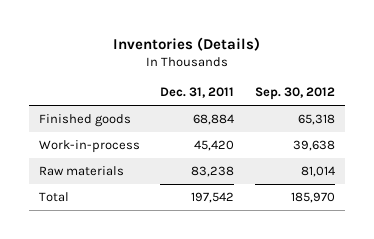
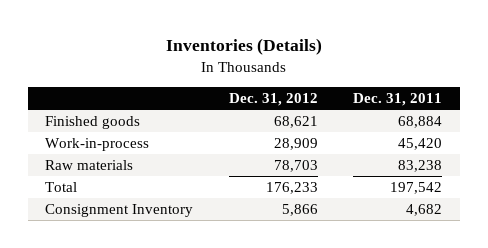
[254,87,335,101] Sep. 30, 2012 -> none
none -> [228,92,318,106] Dec. 31, 2012
none -> [45,204,194,218] Consignment Inventory

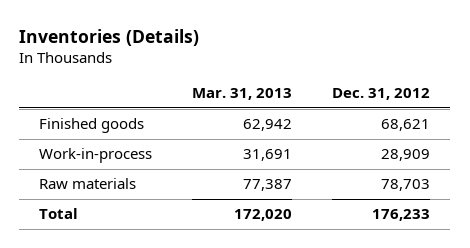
[353,92,443,106] Dec. 31, 2011 -> none
none -> [192,88,293,101] Mar. 31, 2013
[45,204,194,218] Consignment Inventory -> none

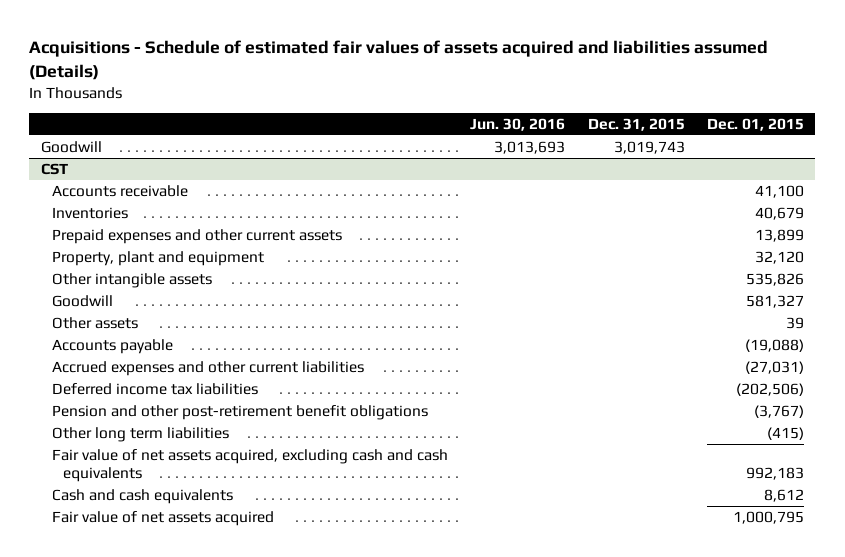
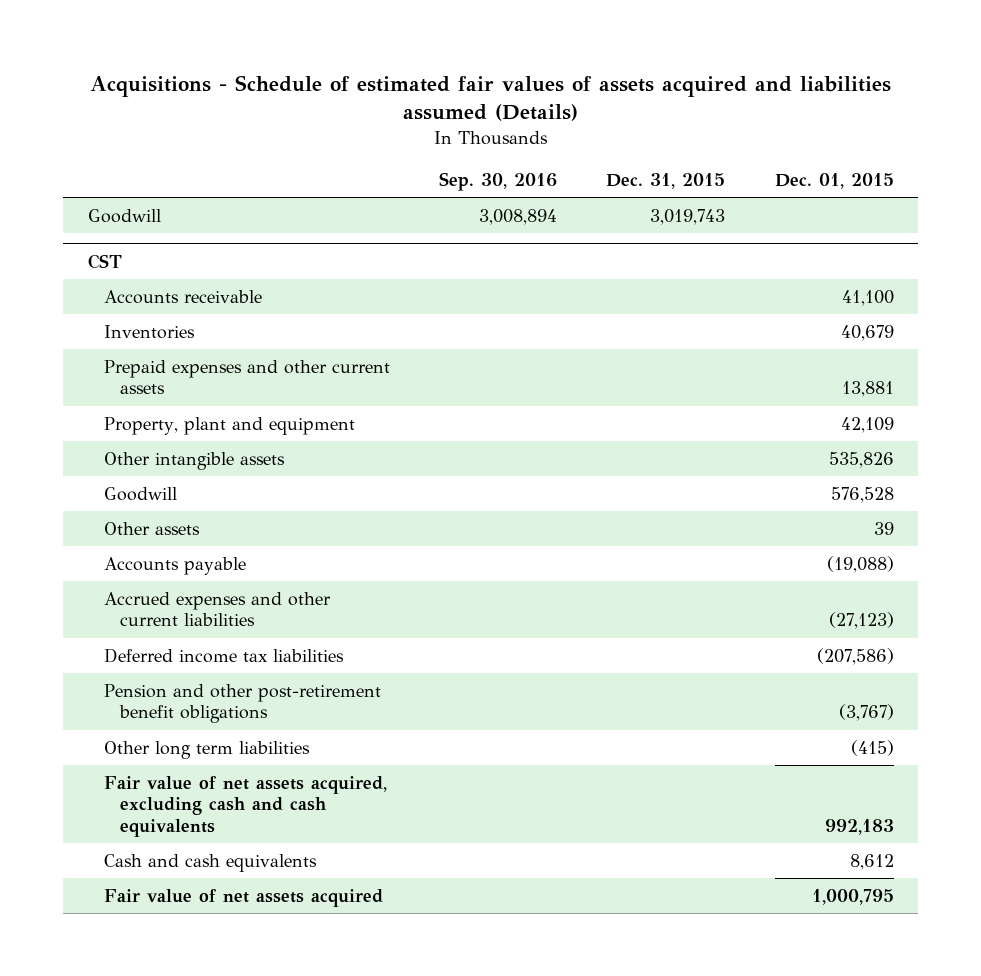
[470,117,566,131] Jun. 30, 2016 -> none
none -> [439,171,558,191] Sep. 30, 2016
[755,228,805,242] 13,899 -> [841,381,894,398] 13,881
[755,250,805,264] 32,120 -> [840,416,894,433] 42,109
[746,294,805,308] 581,327 -> [830,486,894,503] 576,528
[745,360,805,374] (27,031) -> [828,612,894,630] (27,123)
[736,382,805,396] (202,506) -> [816,647,894,665] (207,586)

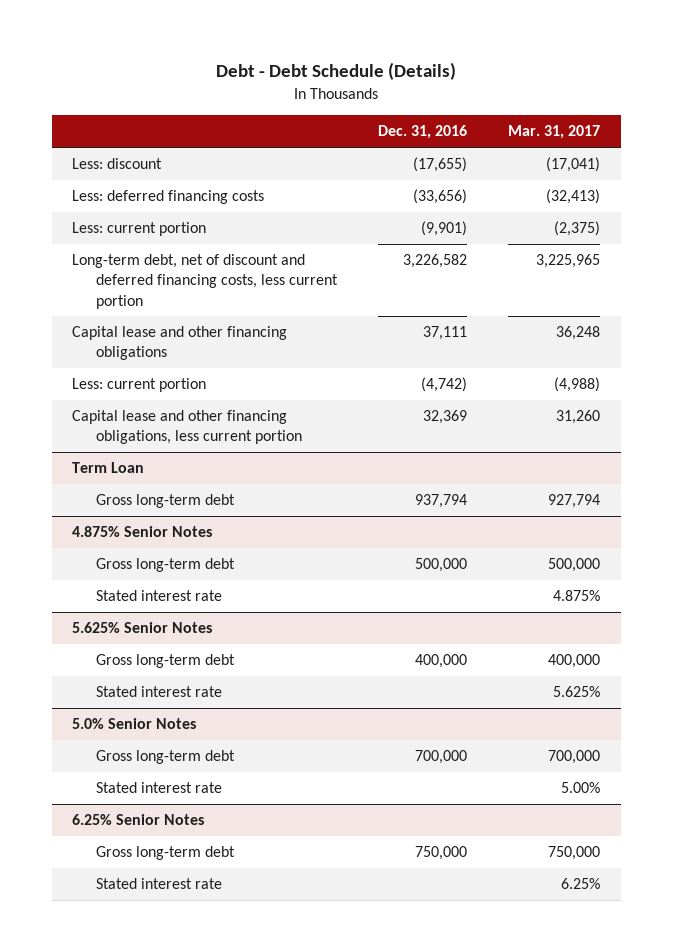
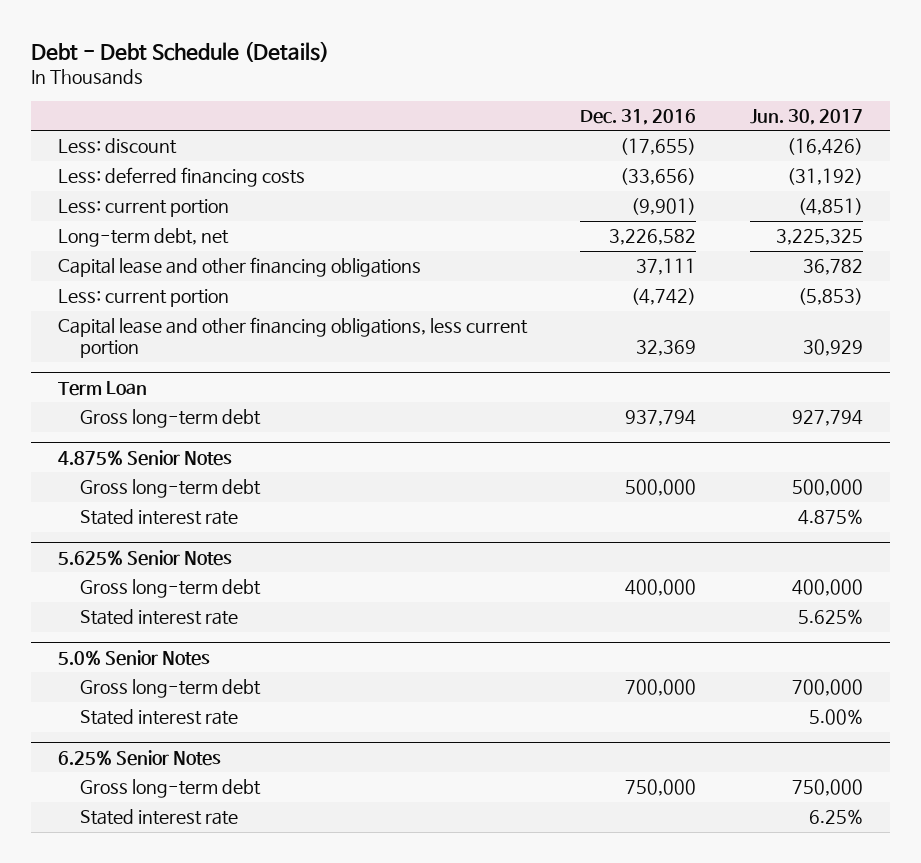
[508,125,601,140] Mar. 31, 2017 -> none
none -> [750,109,864,126] Jun. 30, 2017
[72,254,338,309] Long-term debt, net of discount and deferred financing costs, less current portion -> [57,228,229,248] Long-term debt, net

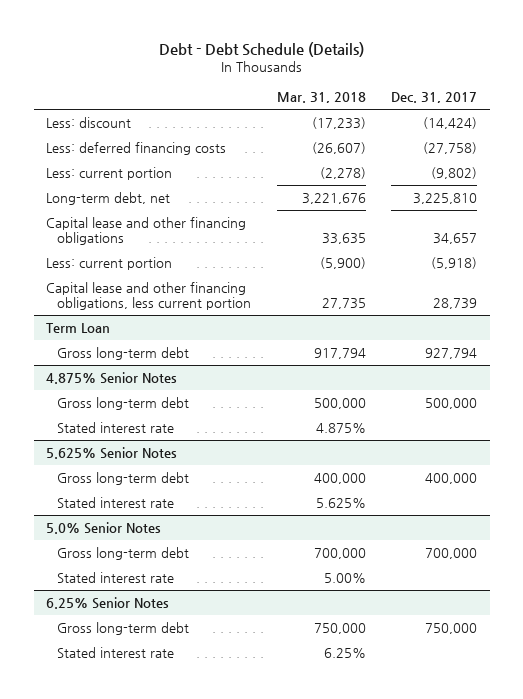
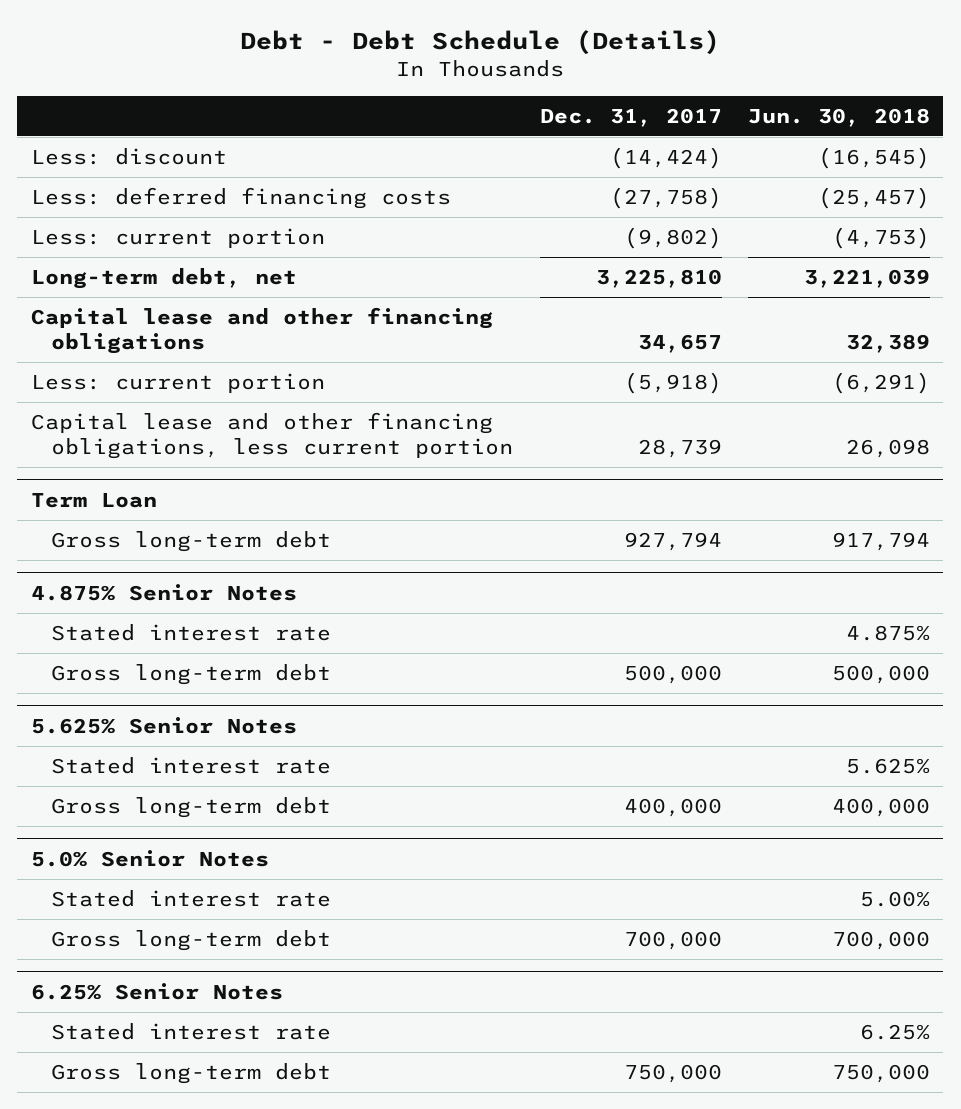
[276,92,366,104] Mar. 31, 2018 -> none
none -> [748,108,931,128] Jun. 30, 2018
[57,397,190,411] Gross long-term debt -> [51,663,332,685] Gross long-term debt
[57,472,190,486] Gross long-term debt -> [51,796,332,818] Gross long-term debt
[57,547,190,561] Gross long-term debt -> [51,929,332,951] Gross long-term debt
[57,622,190,636] Gross long-term debt -> [51,1062,332,1084] Gross long-term debt

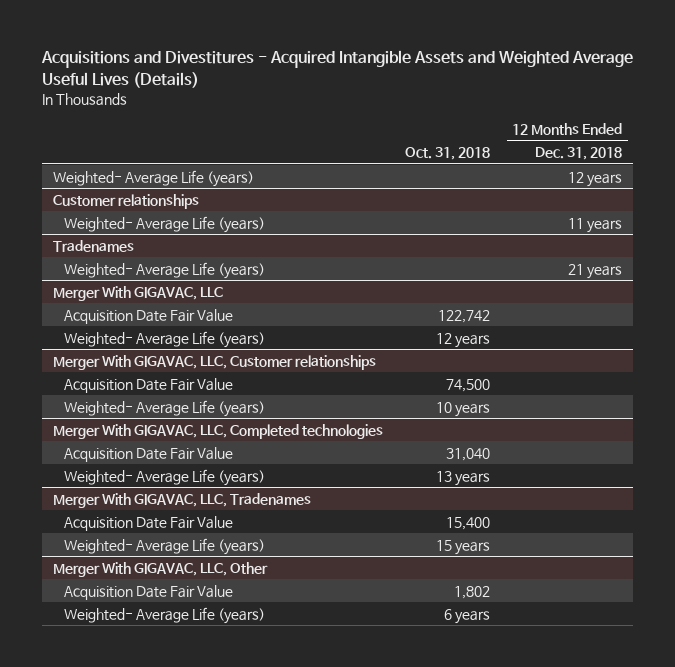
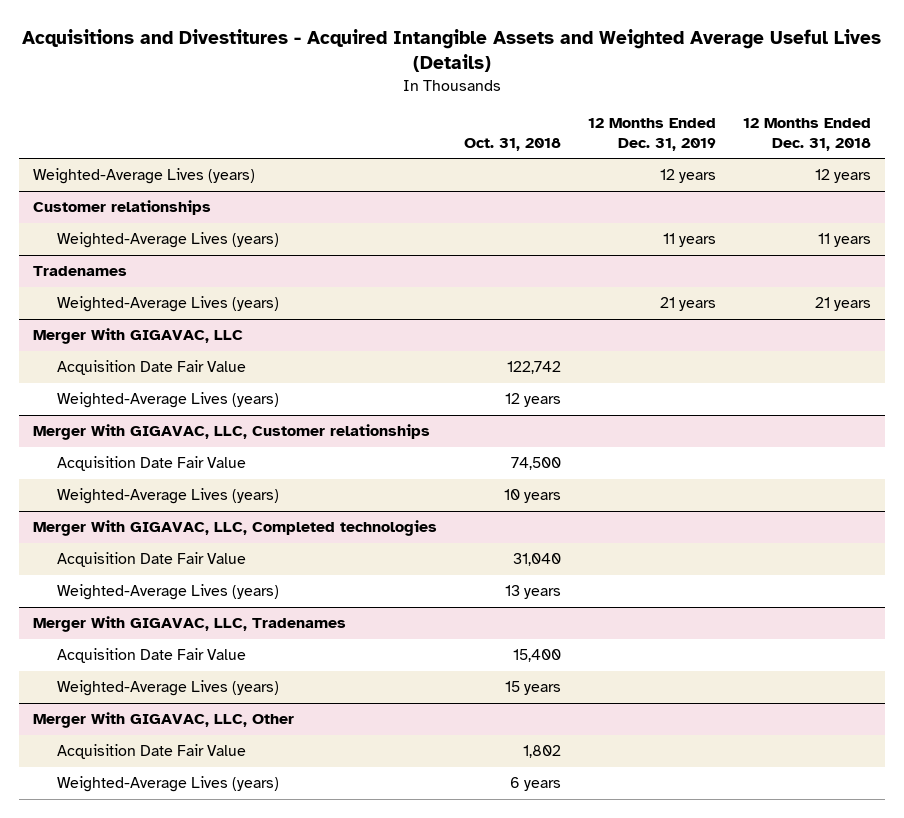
none -> [588,117,717,151] 12 Months Ended Dec. 31, 2019
[52,169,254,187] Weighted- Average Life (years) -> [32,168,255,185] Weighted-Average Lives (years)
[63,215,265,233] Weighted- Average Life (years) -> [57,232,280,249] Weighted-Average Lives (years)
[63,261,265,279] Weighted- Average Life (years) -> [57,296,280,313] Weighted-Average Lives (years)
[63,330,265,348] Weighted- Average Life (years) -> [57,392,280,409] Weighted-Average Lives (years)
[63,399,265,417] Weighted- Average Life (years) -> [57,488,280,505] Weighted-Average Lives (years)
[63,468,265,486] Weighted- Average Life (years) -> [57,584,280,601] Weighted-Average Lives (years)
[63,537,265,555] Weighted- Average Life (years) -> [57,680,280,697] Weighted-Average Lives (years)
[63,606,265,624] Weighted- Average Life (years) -> [57,776,280,793] Weighted-Average Lives (years)

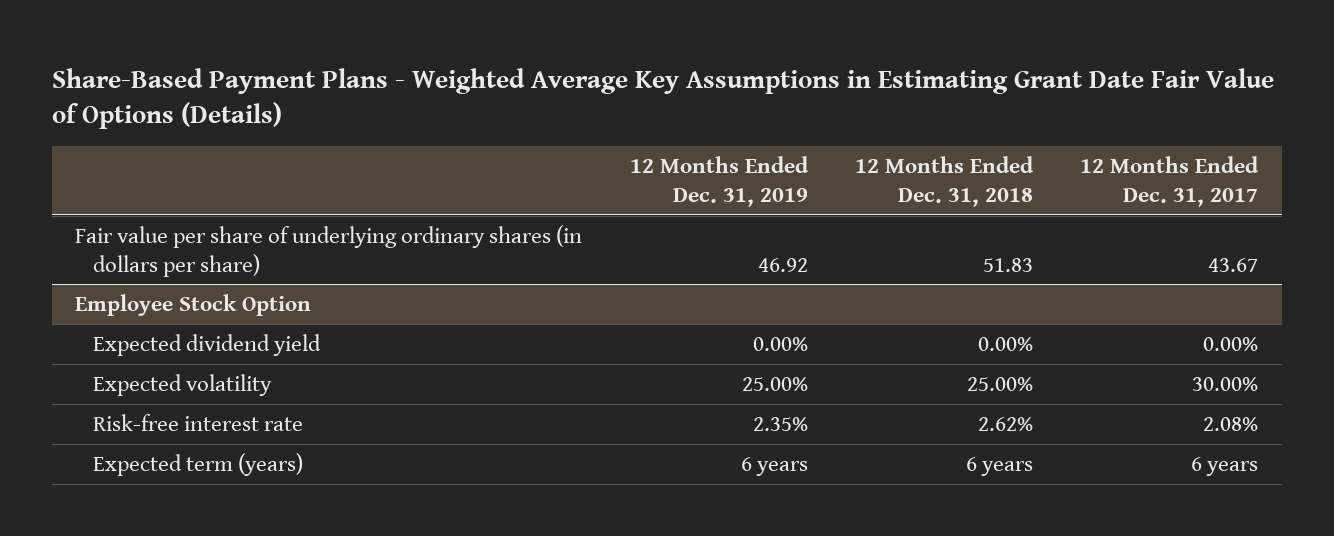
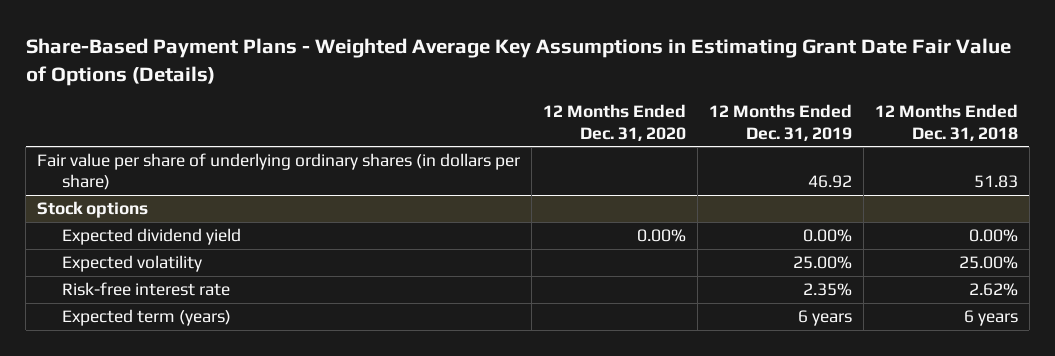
[1080,156,1260,208] 12 Months Ended Dec. 31, 2017 -> none
none -> [542,104,686,141] 12 Months Ended Dec. 31, 2020
[75,293,312,316] Employee Stock Option -> [37,201,149,219] Stock options

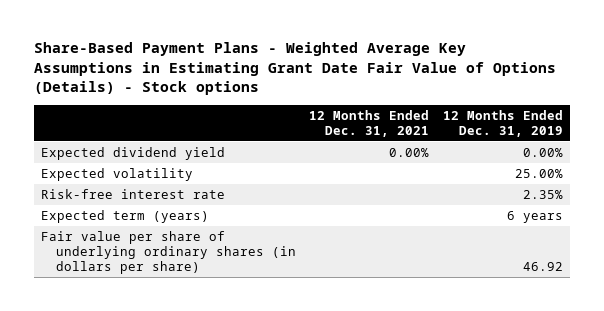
[25,38,1011,86] Share-Based Payment Plans - Weighted Average Key Assumptions in Estimating Grant Date Fair Value of Options (Details) -> [33,42,556,96] Share-Based Payment Plans - Weighted Average Key Assumptions in Estimating Grant Date Fair Value of Options (Details) - Stock options
[542,104,686,141] 12 Months Ended Dec. 31, 2020 -> none
[874,104,1018,141] 12 Months Ended Dec. 31, 2018 -> none
none -> [309,109,430,137] 12 Months Ended Dec. 31, 2021
[37,201,149,219] Stock options -> none
[37,153,521,191] Fair value per share of underlying ordinary shares (in dollars per share) -> [40,230,296,275] Fair value per share of underlying ordinary shares (in dollars per share)

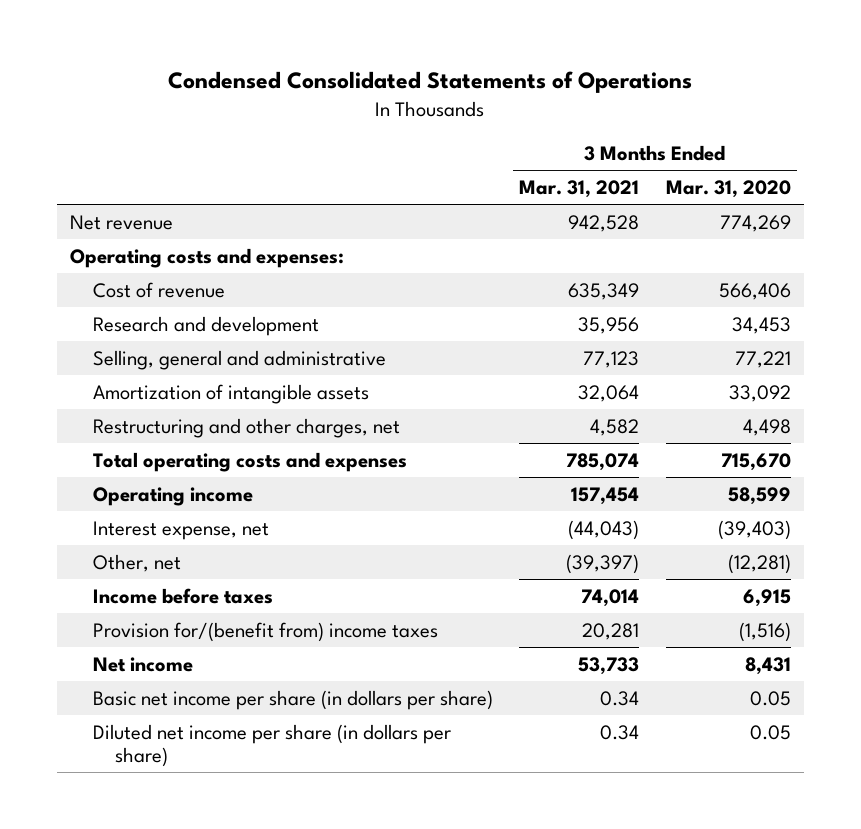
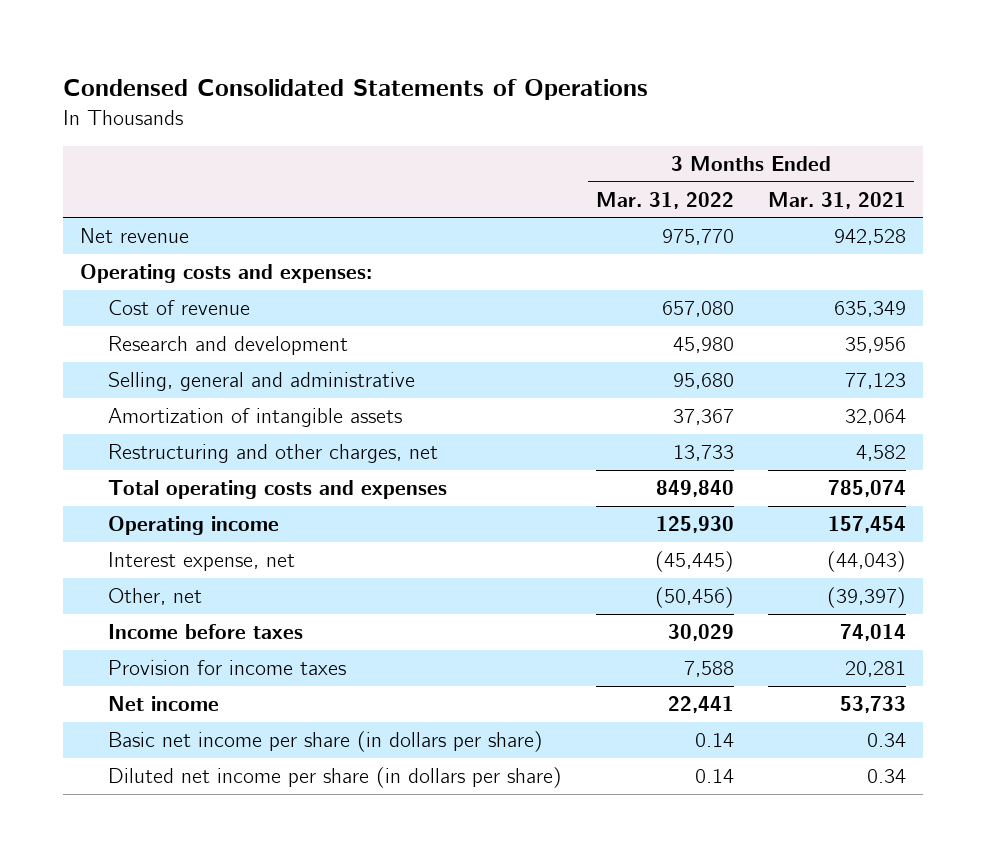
[665,179,791,198] Mar. 31, 2020 -> none
none -> [596,191,735,209] Mar. 31, 2022
[92,621,438,642] Provision for/(benefit from) income taxes -> [108,660,347,676] Provision for income taxes

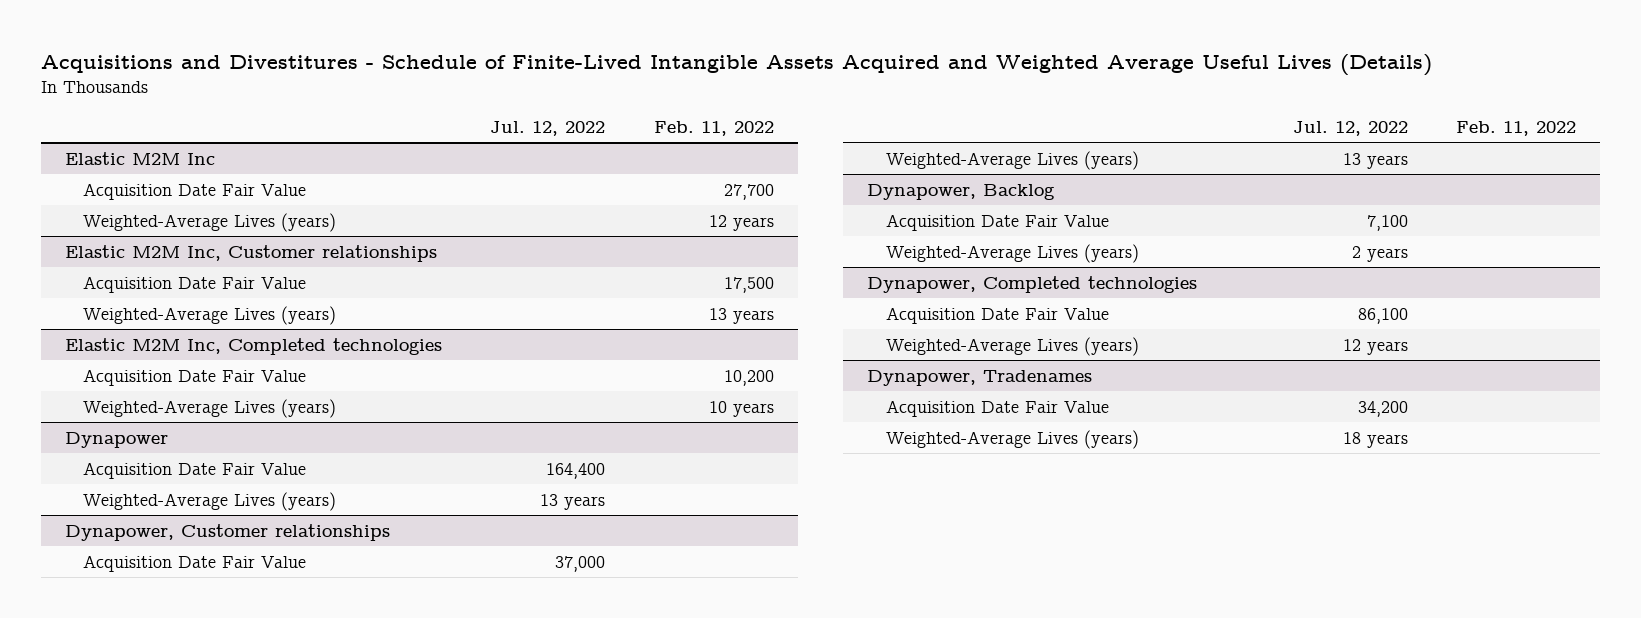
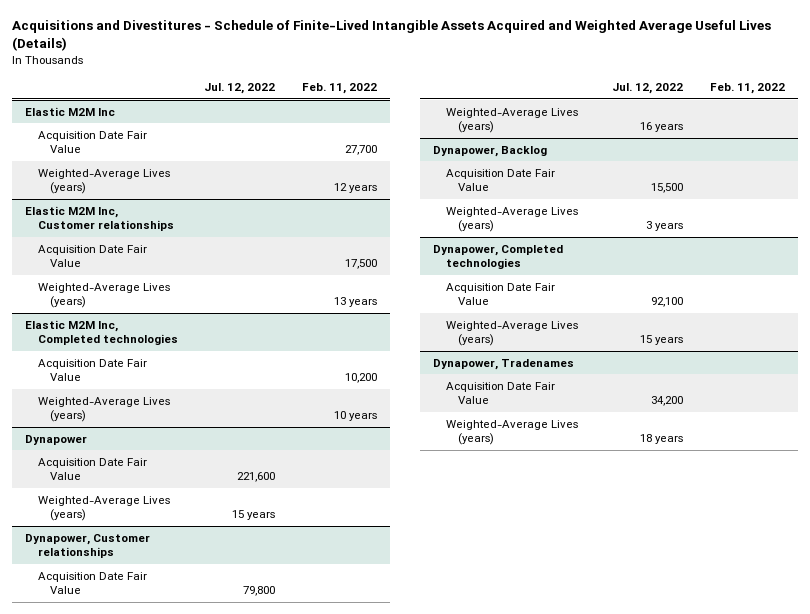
[546,462,606,479] 164,400 -> [237,472,276,483] 221,600
[540,493,606,510] 13 years -> [232,510,276,521] 15 years
[555,555,606,572] 37,000 -> [243,586,276,597] 79,800
[1342,152,1408,169] 13 years -> [640,122,684,133] 16 years
[1366,214,1408,231] 7,100 -> [651,183,684,194] 15,500
[1351,245,1408,262] 2 years -> [646,221,684,232] 3 years
[1357,307,1408,324] 86,100 -> [651,297,684,308] 92,100
[1342,338,1408,355] 12 years -> [640,335,684,346] 15 years

